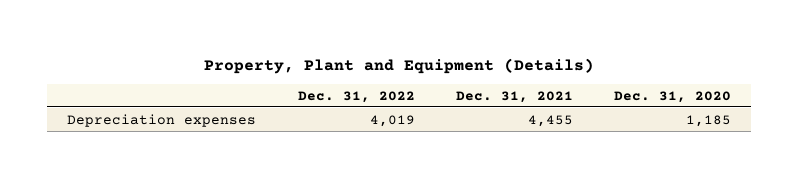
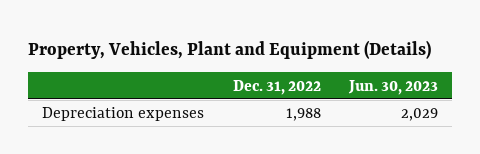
[204,57,595,74] Property, Plant and Equipment (Details) -> [27,39,431,59] Property, Vehicles, Plant and Equipment (Details)
[455,90,573,103] Dec. 31, 2021 -> none
[613,90,731,103] Dec. 31, 2020 -> none
none -> [348,79,439,95] Jun. 30, 2023
[369,114,415,127] 4,019 -> [285,108,321,122] 1,988

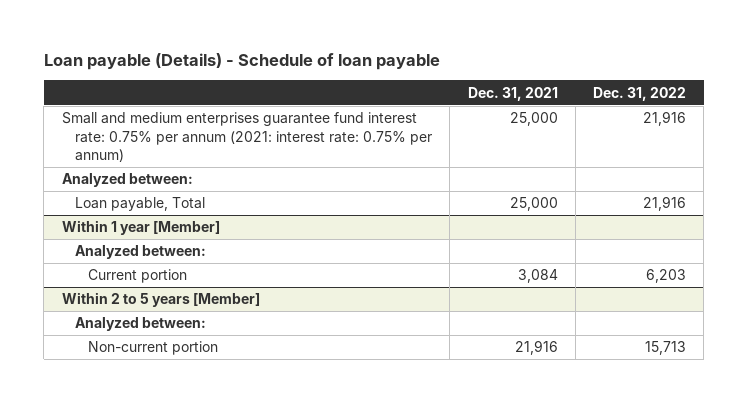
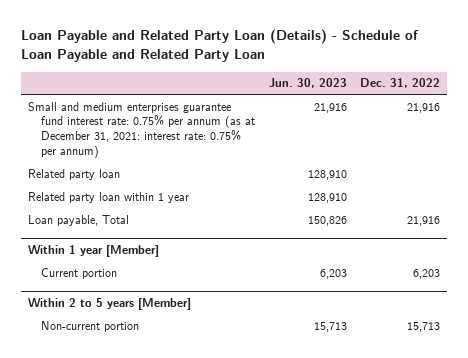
[43,52,440,70] Loan payable (Details) - Schedule of loan payable -> [21,29,420,63] Loan Payable and Related Party Loan (Details) - Schedule of Loan Payable and Related Party Loan
[467,86,558,101] Dec. 31, 2021 -> none
none -> [268,78,347,89] Jun. 30, 2023
[61,173,193,188] Analyzed between: -> none
[61,112,433,163] Small and medium enterprises guarantee fund interest rate: 0.75% per annum (2021: interest rate: 0.75% per annum) -> [28,101,256,158] Small and medium enterprises guarantee fund interest rate: 0.75% per annum (as at December 31, 2021: interest rate: 0.75% per annum)
none -> [28,168,121,180] Related party loan
none -> [28,191,190,203] Related party loan within 1 year
[75,245,207,260] Analyzed between: -> none
[75,317,207,332] Analyzed between: -> none

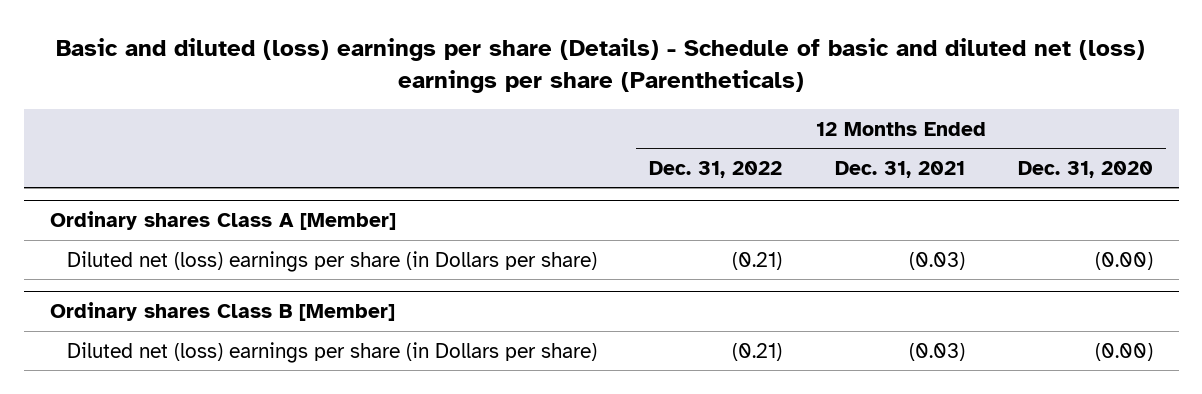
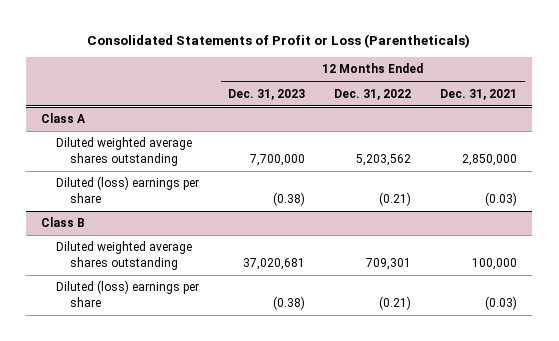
[56,37,1146,94] Basic and diluted (loss) earnings per share (Details) - Schedule of basic and diluted net (loss) earnings per share (Parentheticals) -> [87,33,471,48] Consolidated Statements of Profit or Loss (Parentheticals)
[1017,160,1153,178] Dec. 31, 2020 -> none
none -> [227,88,305,100] Dec. 31, 2023
[49,211,396,231] Ordinary shares Class A [Member] -> [41,113,87,124] Class A
none -> [55,137,192,166] Diluted weighted average shares outstanding
[66,250,597,272] Diluted net (loss) earnings per share (in Dollars per share) -> [55,176,199,203] Diluted (loss) earnings per share
[49,302,395,322] Ordinary shares Class B [Member] -> [41,217,86,228] Class B
none -> [55,241,192,270] Diluted weighted average shares outstanding
[66,341,597,363] Diluted net (loss) earnings per share (in Dollars per share) -> [55,280,199,307] Diluted (loss) earnings per share

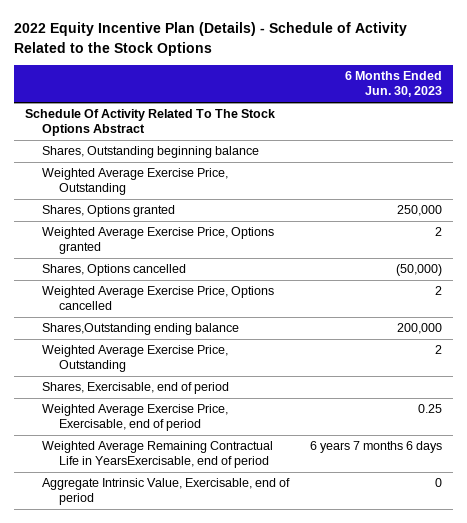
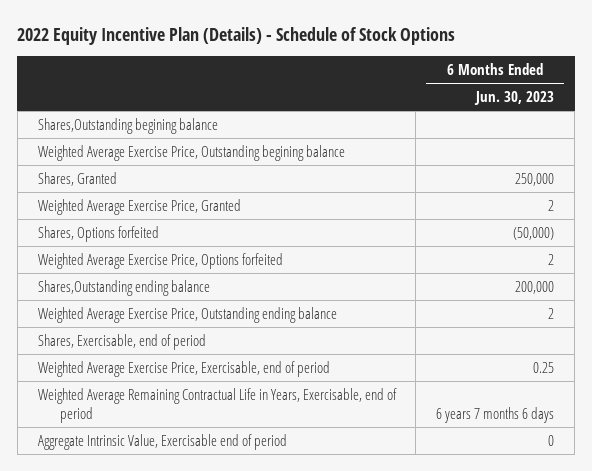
[14,22,408,56] 2022 Equity Incentive Plan (Details) - Schedule of Activity Related to the Stock Options -> [17,26,456,45] 2022 Equity Incentive Plan (Details) - Schedule of Stock Options
[24,109,275,137] Schedule Of Activity Related To The Stock Options Abstract -> none
[42,146,260,159] Shares, Outstanding beginning balance -> [37,118,218,135] Shares,Outstanding begining balance
[42,168,229,196] Weighted Average Exercise Price, Outstanding -> [37,145,345,162] Weighted Average Exercise Price, Outstanding begining balance
[42,205,176,218] Shares, Options granted -> [37,172,117,187] Shares, Granted
[42,227,275,255] Weighted Average Exercise Price, Options granted -> [37,199,241,216] Weighted Average Exercise Price, Granted
[42,264,187,277] Shares, Options cancelled -> [37,226,159,243] Shares, Options forfeited
[42,286,275,311] Weighted Average Exercise Price, Options cancelled -> [37,253,283,270] Weighted Average Exercise Price, Options forfeited
[42,345,229,373] Weighted Average Exercise Price, Outstanding -> [37,307,337,324] Weighted Average Exercise Price, Outstanding ending balance
[42,441,274,469] Weighted Average Remaining Contractual Life in YearsExercisable, end of period -> [37,388,397,423] Weighted Average Remaining Contractual Life in Years, Exercisable, end of period
[42,478,291,506] Aggregate Intrinsic Value, Exercisable, end of period -> [37,434,287,451] Aggregate Intrinsic Value, Exercisable end of period

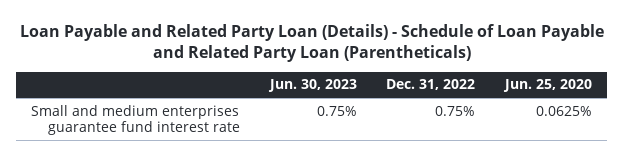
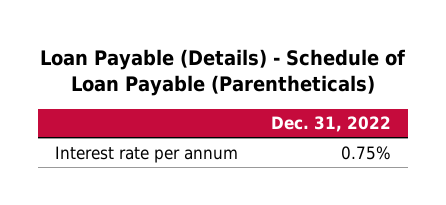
[19,24,604,63] Loan Payable and Related Party Loan (Details) - Schedule of Loan Payable and Related Party Loan (Parentheticals) -> [40,48,406,97] Loan Payable (Details) - Schedule of Loan Payable (Parentheticals)
[267,79,357,93] Jun. 30, 2023 -> none
[503,79,593,93] Jun. 25, 2020 -> none
[31,104,240,135] Small and medium enterprises guarantee fund interest rate -> [54,145,238,163] Interest rate per annum

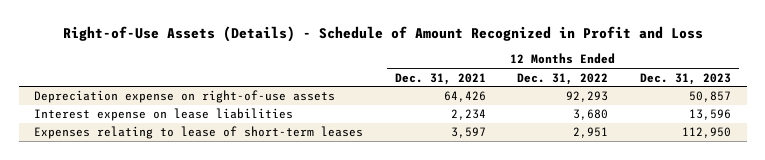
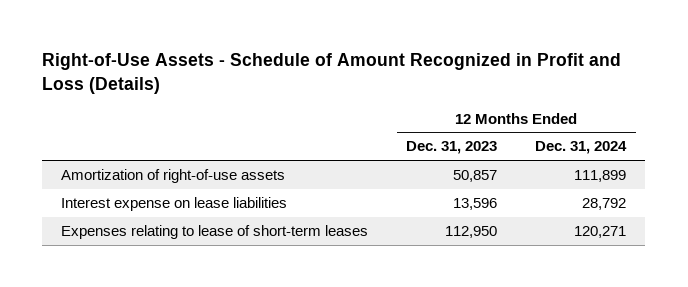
[62,25,703,42] Right-of-Use Assets (Details) - Schedule of Amount Recognized in Profit and Loss -> [42,53,622,94] Right-of-Use Assets - Schedule of Amount Recognized in Profit and Loss (Details)
[394,72,486,85] Dec. 31, 2021 -> none
[517,72,609,85] Dec. 31, 2022 -> none
none -> [535,141,628,155] Dec. 31, 2024
[34,90,336,104] Depreciation expense on right-of-use assets -> [61,169,286,184] Amortization of right-of-use assets

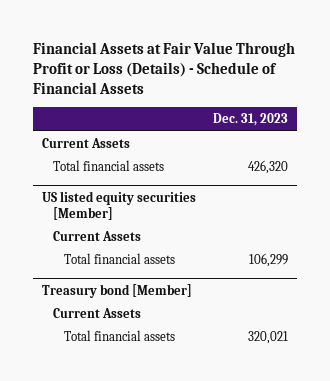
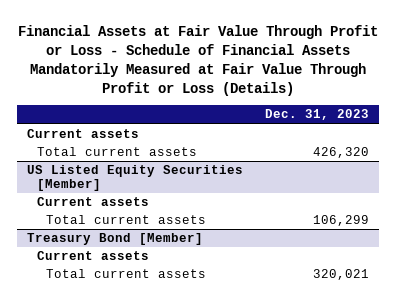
[33,41,296,95] Financial Assets at Fair Value Through Profit or Loss (Details) - Schedule of Financial Assets -> [17,24,378,96] Financial Assets at Fair Value Through Profit or Loss - Schedule of Financial Assets Mandatorily Measured at Fair Value Through Profit or Loss (Details)
[42,138,131,149] Current Assets -> [27,129,140,139] Current assets
[52,160,164,172] Total financial assets -> [36,147,197,157] Total current assets
[42,191,197,220] US listed equity securities [Member] -> [27,165,244,192] US Listed Equity Securities [Member]
[52,231,141,242] Current Assets -> [36,197,149,207] Current assets
[63,253,175,265] Total financial assets -> [46,215,207,225] Total current assets
[42,284,193,299] Treasury bond [Member] -> [27,233,204,246] Treasury Bond [Member]
[52,308,141,319] Current Assets -> [36,251,149,261] Current assets
[63,330,175,342] Total financial assets -> [46,269,207,279] Total current assets

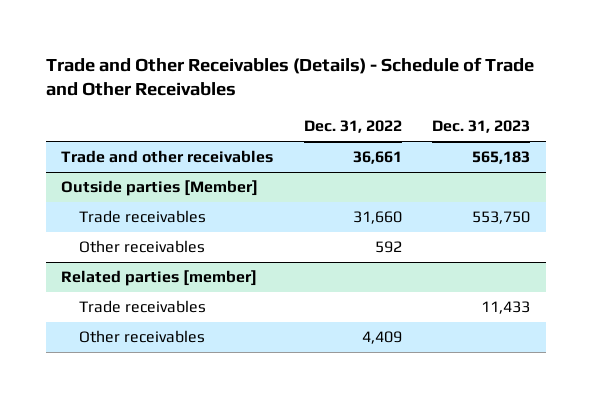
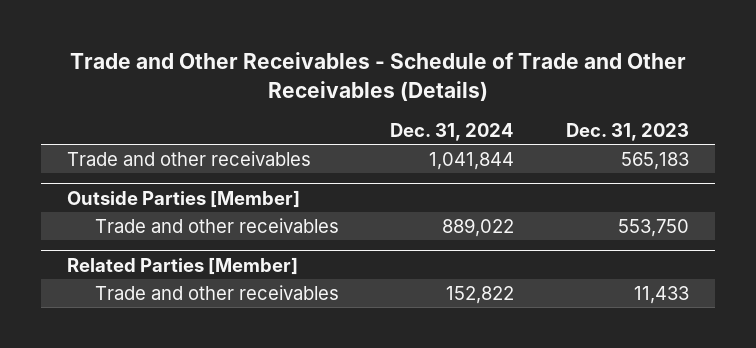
[45,56,534,97] Trade and Other Receivables (Details) - Schedule of Trade and Other Receivables -> [69,52,686,101] Trade and Other Receivables - Schedule of Trade and Other Receivables (Details)
[303,120,402,134] Dec. 31, 2022 -> none
none -> [390,122,515,141] Dec. 31, 2024
[78,240,205,254] Other receivables -> none
[78,330,205,344] Other receivables -> none
[61,180,259,197] Outside parties [Member] -> [66,189,300,208] Outside Parties [Member]
[78,210,206,224] Trade receivables -> [95,217,340,233] Trade and other receivables
[61,270,258,287] Related parties [member] -> [66,256,298,275] Related Parties [Member]
[78,300,206,314] Trade receivables -> [95,284,340,300] Trade and other receivables

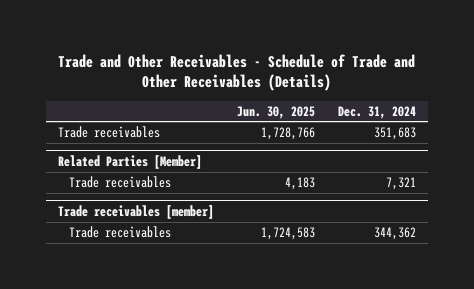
[565,122,689,141] Dec. 31, 2023 -> none
none -> [236,105,315,119] Jun. 30, 2025
[66,189,300,208] Outside Parties [Member] -> none
[95,217,340,233] Trade and other receivables -> none
[66,150,311,166] Trade and other receivables -> [57,126,160,139] Trade receivables
[429,151,515,170] 1,041,844 -> [373,127,416,141] 351,683
[95,284,340,300] Trade and other receivables -> [68,176,171,189] Trade receivables
[446,285,515,304] 152,822 -> [385,177,416,191] 7,321
none -> [57,204,214,219] Trade receivables [member]
none -> [68,226,171,239] Trade receivables

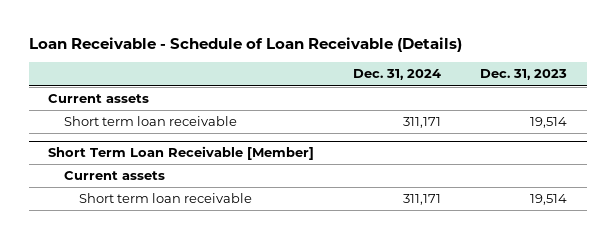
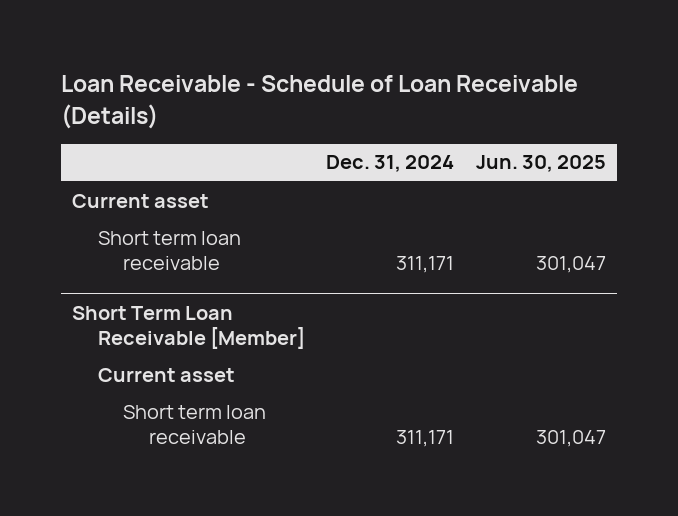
[480,69,568,81] Dec. 31, 2023 -> none
none -> [476,155,607,173] Jun. 30, 2025
[48,94,150,104] Current assets -> [71,193,209,208] Current asset
[63,171,165,181] Current assets -> [97,367,235,382] Current asset

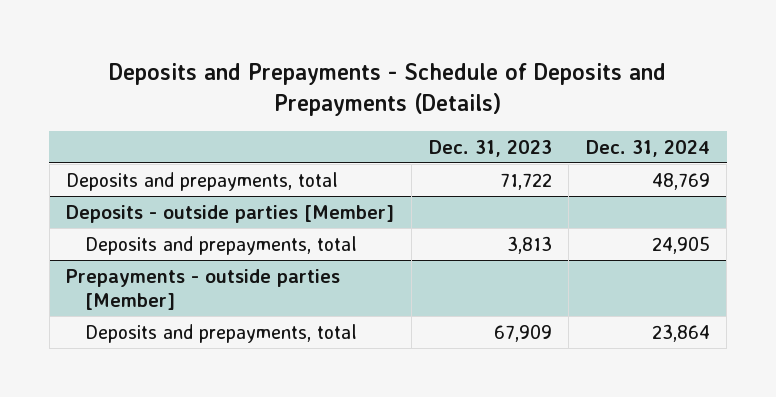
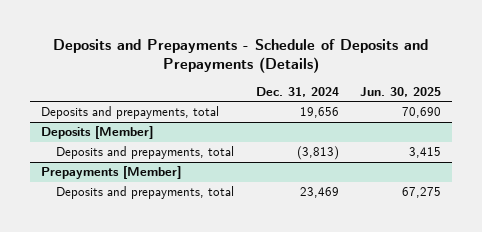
[428,139,552,157] Dec. 31, 2023 -> none
none -> [360,87,442,98] Jun. 30, 2025
[651,172,710,190] 48,769 -> [299,107,339,119] 19,656
[66,204,395,223] Deposits - outside parties [Member] -> [40,126,153,140] Deposits [Member]
[651,235,710,254] 24,905 -> [296,146,339,161] (3,813)
[66,268,341,310] Prepayments - outside parties [Member] -> [40,166,181,180] Prepayments [Member]
[651,323,710,342] 23,864 -> [299,187,339,199] 23,469

